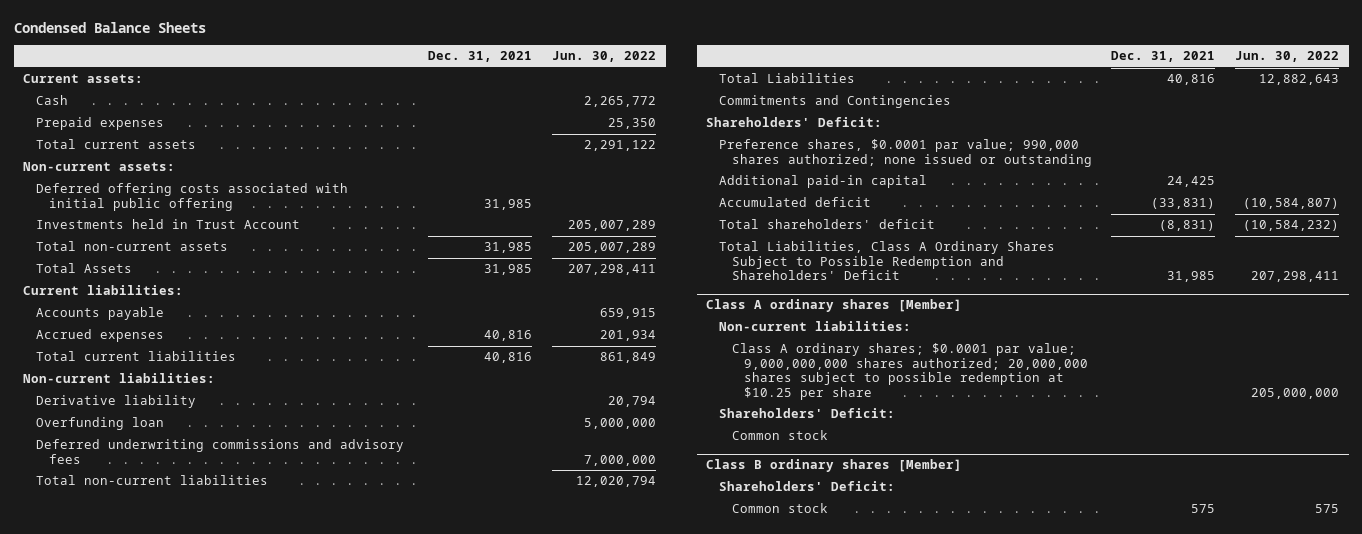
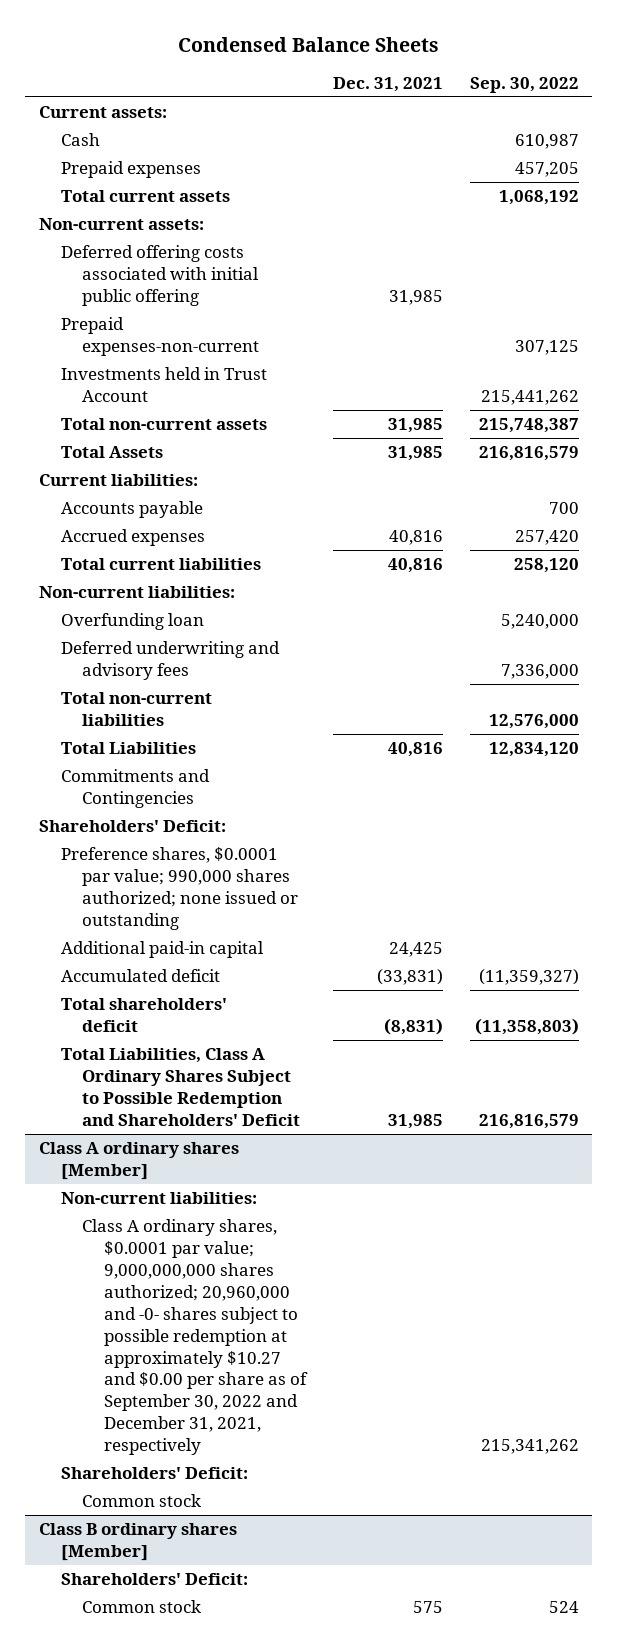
[551,51,656,63] Jun. 30, 2022 -> none
none -> [469,77,579,94] Sep. 30, 2022
none -> [60,317,260,356] Prepaid expenses-non-current
[35,395,196,409] Derivative liability -> none
[35,439,404,464] Deferred underwriting commissions and advisory fees -> [60,641,280,680] Deferred underwriting and advisory fees
[731,343,1089,400] Class A ordinary shares; $0.0001 par value; 9,000,000,000 shares authorized; 20,000,000 shares subject to possible redemption at $10.25 per share -> [82,1219,308,1456] Class A ordinary shares, $0.0001 par value; 9,000,000,000 shares authorized; 20,960,000 and -0- shares subject to possible redemption at approximately $10.27 and $0.00 per share as of September 30, 2022 and December 31, 2021, respectively

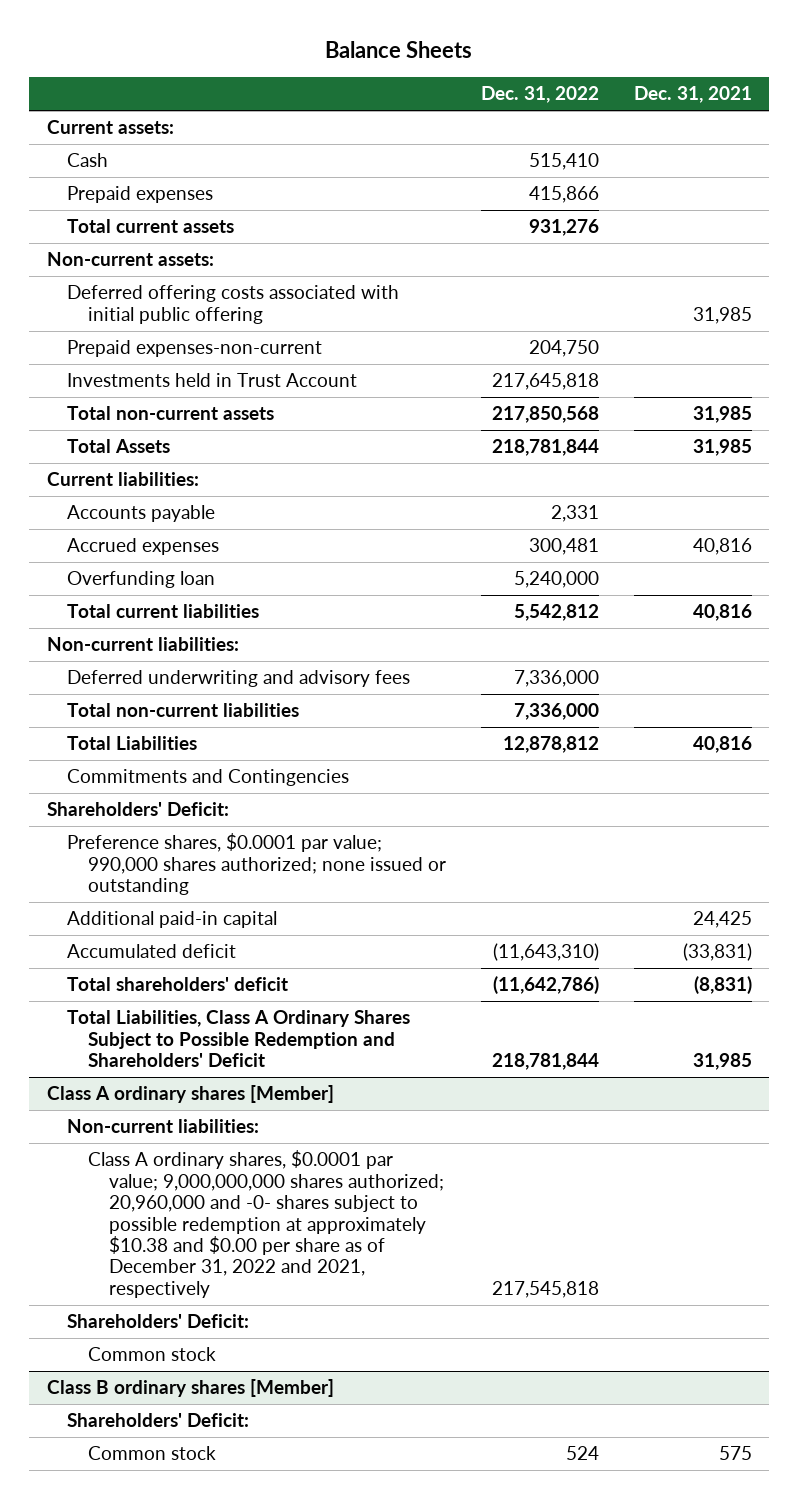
[177,36,439,52] Condensed Balance Sheets -> [325,41,473,59] Balance Sheets
[469,77,579,94] Sep. 30, 2022 -> none
none -> [480,85,599,103] Dec. 31, 2022
[60,613,204,631] Overfunding loan -> [67,571,216,589] Overfunding loan
[82,1219,308,1456] Class A ordinary shares, $0.0001 par value; 9,000,000,000 shares authorized; 20,960,000 and -0- shares subject to possible redemption at approximately $10.27 and $0.00 per share as of September 30, 2022 and December 31, 2021, respectively -> [88,1150,444,1298] Class A ordinary shares, $0.0001 par value; 9,000,000,000 shares authorized; 20,960,000 and -0- shares subject to possible redemption at approximately $10.38 and $0.00 per share as of December 31, 2022 and 2021, respectively

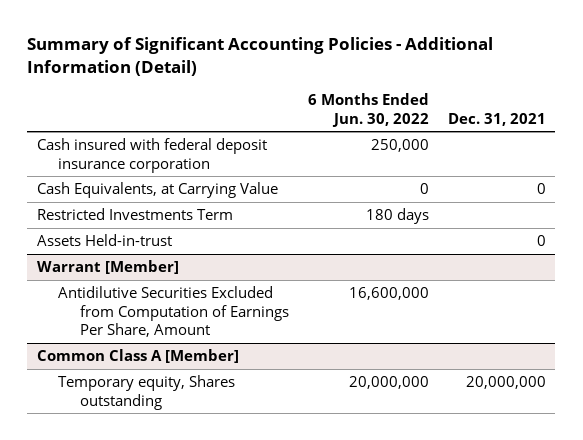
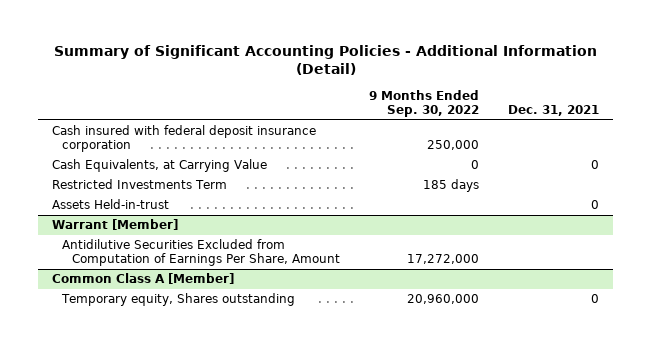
[308,93,430,127] 6 Months Ended Jun. 30, 2022 -> none
none -> [368,89,479,117] 9 Months Ended Sep. 30, 2022
[466,375,547,389] 20,000,000 -> [590,294,599,304] 0

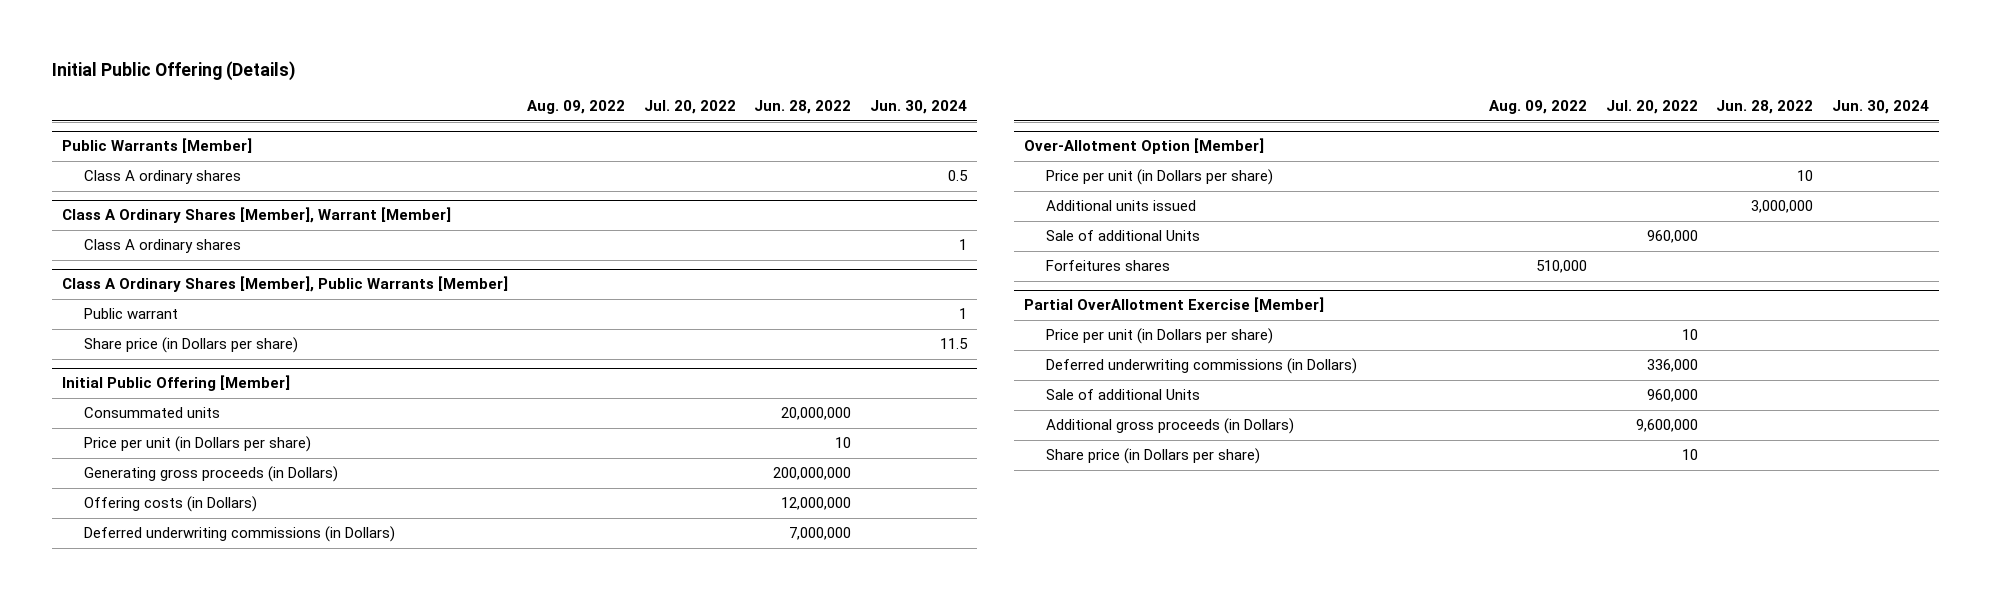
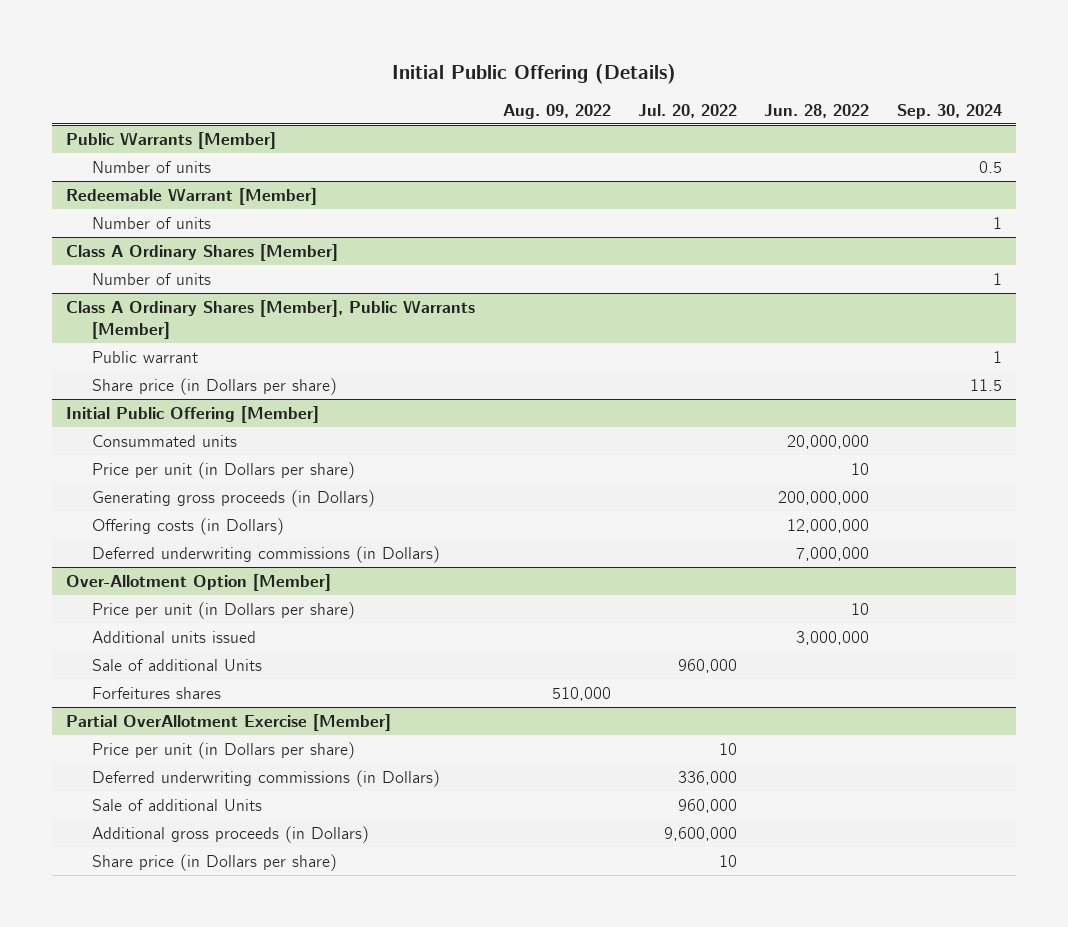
[870,99,968,114] Jun. 30, 2024 -> none
none -> [896,103,1002,119] Sep. 30, 2024
[84,170,242,185] Class A ordinary shares -> [91,160,211,173] Number of units
none -> [66,187,318,205] Redeemable Warrant [Member]
none -> [91,216,211,229] Number of units
[61,207,451,224] Class A Ordinary Shares [Member], Warrant [Member] -> [66,243,339,261] Class A Ordinary Shares [Member]
[84,239,242,254] Class A ordinary shares -> [91,272,211,285] Number of units

